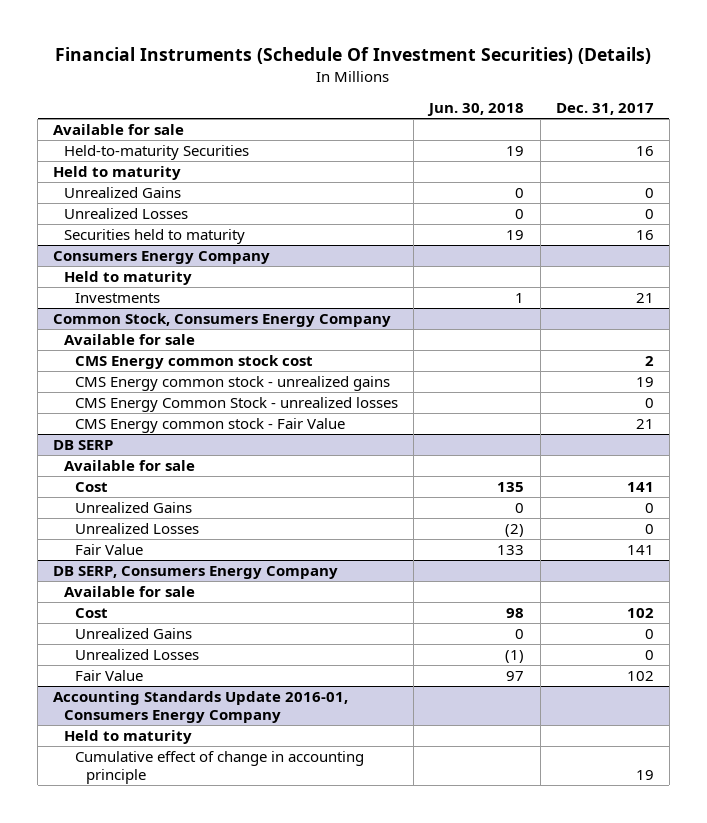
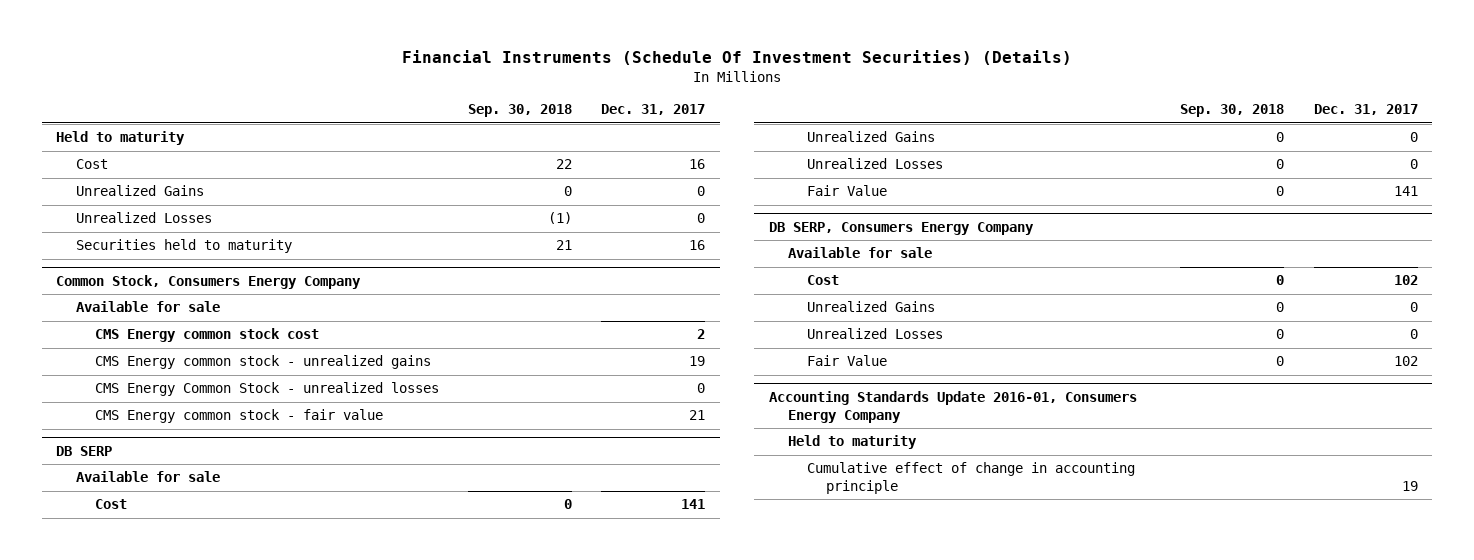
[427,102,525,116] Jun. 30, 2018 -> none
none -> [467,104,572,118] Sep. 30, 2018
[53,124,185,136] Available for sale -> none
[64,145,250,161] Held-to-maturity Securities -> none
none -> [75,159,108,170] Cost
[53,251,271,265] Consumers Energy Company -> none
[64,271,193,286] Held to maturity -> none
[75,293,161,304] Investments -> none
[75,418,346,434] CMS Energy common stock - Fair Value -> [94,409,383,424] CMS Energy common stock - fair value

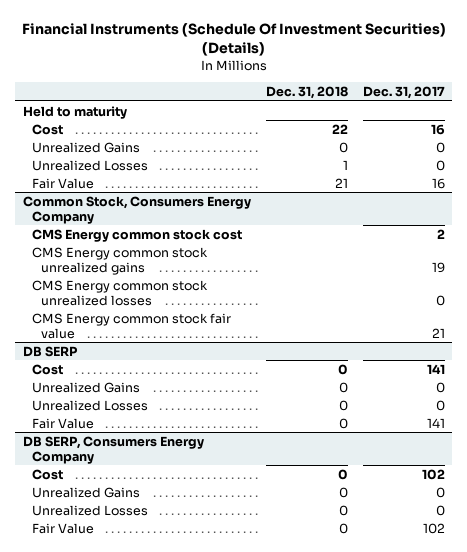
[467,104,572,118] Sep. 30, 2018 -> none
none -> [265,85,348,99] Dec. 31, 2018
[75,239,292,254] Securities held to maturity -> [31,177,94,189] Fair Value
[75,301,220,313] Available for sale -> none
[94,355,431,370] CMS Energy common stock - unrealized gains -> [31,246,208,275] CMS Energy common stock unrealized gains
[94,382,439,397] CMS Energy Common Stock - unrealized losses -> [31,279,208,306] CMS Energy common stock unrealized losses
[94,409,383,424] CMS Energy common stock - fair value -> [31,312,231,339] CMS Energy common stock fair value
[75,471,220,483] Available for sale -> none
[788,247,933,259] Available for sale -> none
[769,391,1138,423] Accounting Standards Update 2016-01, Consumers Energy Company -> none
[788,435,918,450] Held to maturity -> none
[807,462,1136,494] Cumulative effect of change in accounting principle -> none

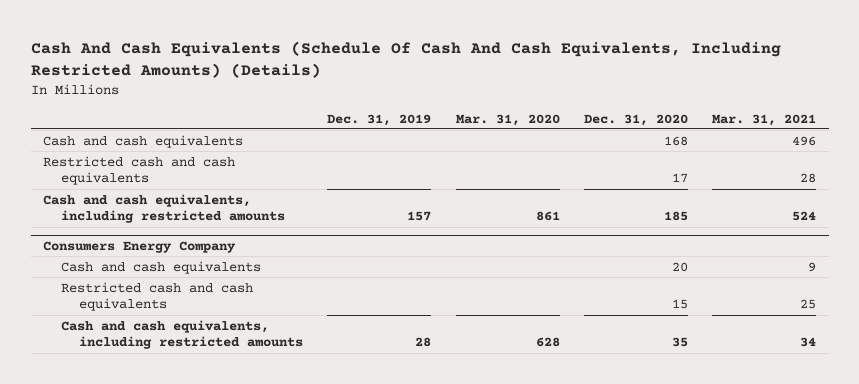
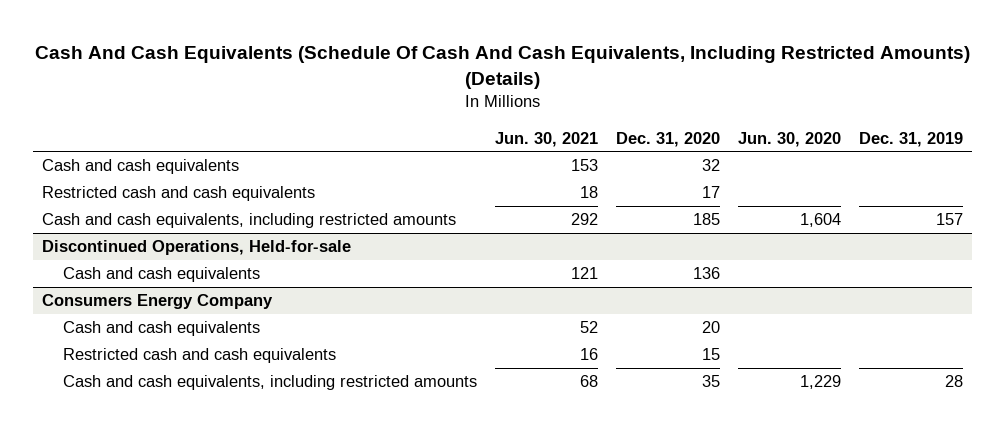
[455,113,560,126] Mar. 31, 2020 -> none
[712,113,817,126] Mar. 31, 2021 -> none
none -> [495,131,599,147] Jun. 30, 2021
none -> [738,131,842,147] Jun. 30, 2020
[663,135,688,146] 168 -> [702,159,721,172] 32
none -> [42,240,352,256] Discontinued Operations, Held-for-sale
none -> [62,267,260,283] Cash and cash equivalents

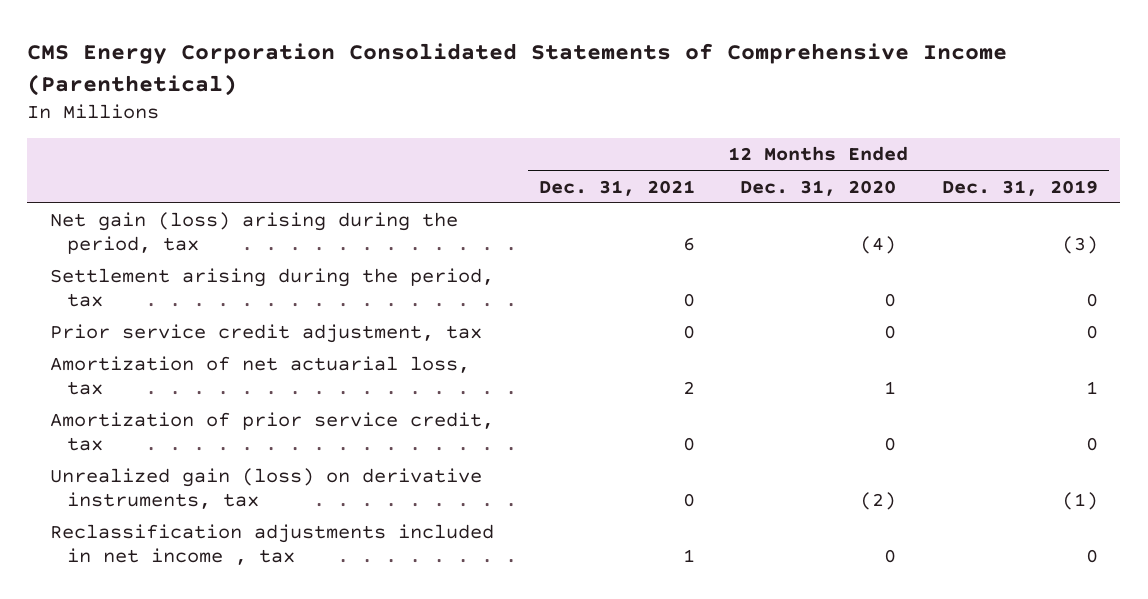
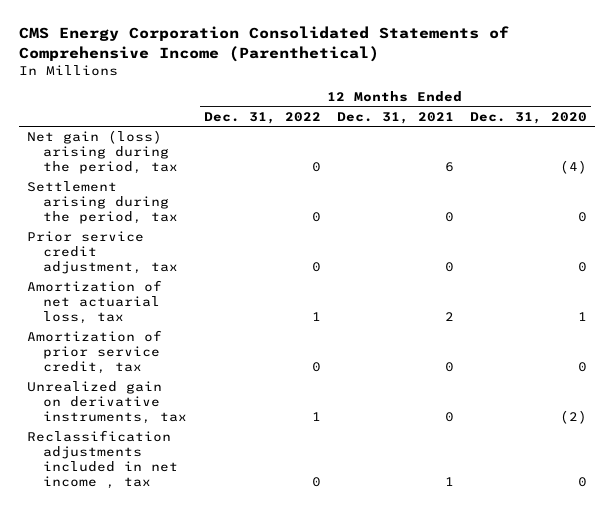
[941,179,1098,196] Dec. 31, 2019 -> none
none -> [203,111,321,124] Dec. 31, 2022
[49,468,482,509] Unrealized gain (loss) on derivative instruments, tax -> [27,381,188,425] Unrealized gain on derivative instruments, tax

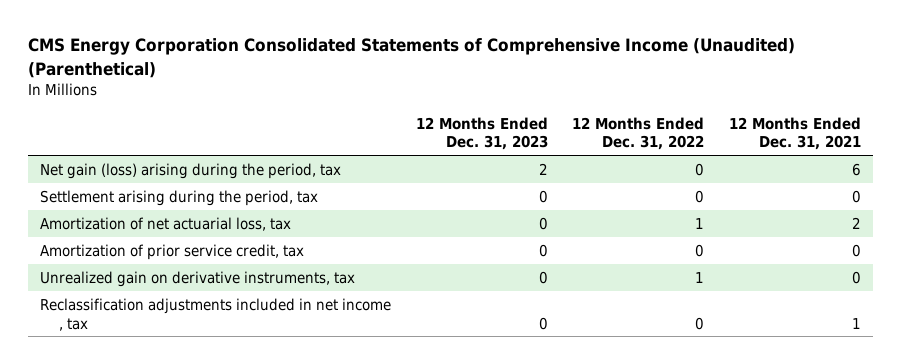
[19,26,510,62] CMS Energy Corporation Consolidated Statements of Comprehensive Income (Parenthetical) -> [27,38,795,78] CMS Energy Corporation Consolidated Statements of Comprehensive Income (Unaudited) (Parenthetical)
[470,111,588,124] Dec. 31, 2020 -> none
none -> [415,116,548,151] 12 Months Ended Dec. 31, 2023
[27,231,179,275] Prior service credit adjustment, tax -> none

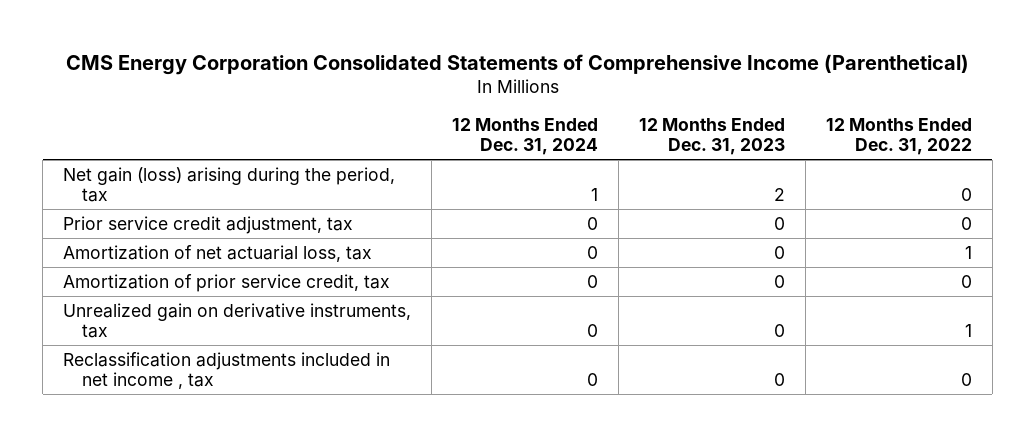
[27,38,795,78] CMS Energy Corporation Consolidated Statements of Comprehensive Income (Unaudited) (Parenthetical) -> [65,53,969,75] CMS Energy Corporation Consolidated Statements of Comprehensive Income (Parenthetical)
[729,116,862,151] 12 Months Ended Dec. 31, 2021 -> none
none -> [452,117,599,156] 12 Months Ended Dec. 31, 2024
[40,189,319,206] Settlement arising during the period, tax -> none
none -> [63,215,354,234] Prior service credit adjustment, tax

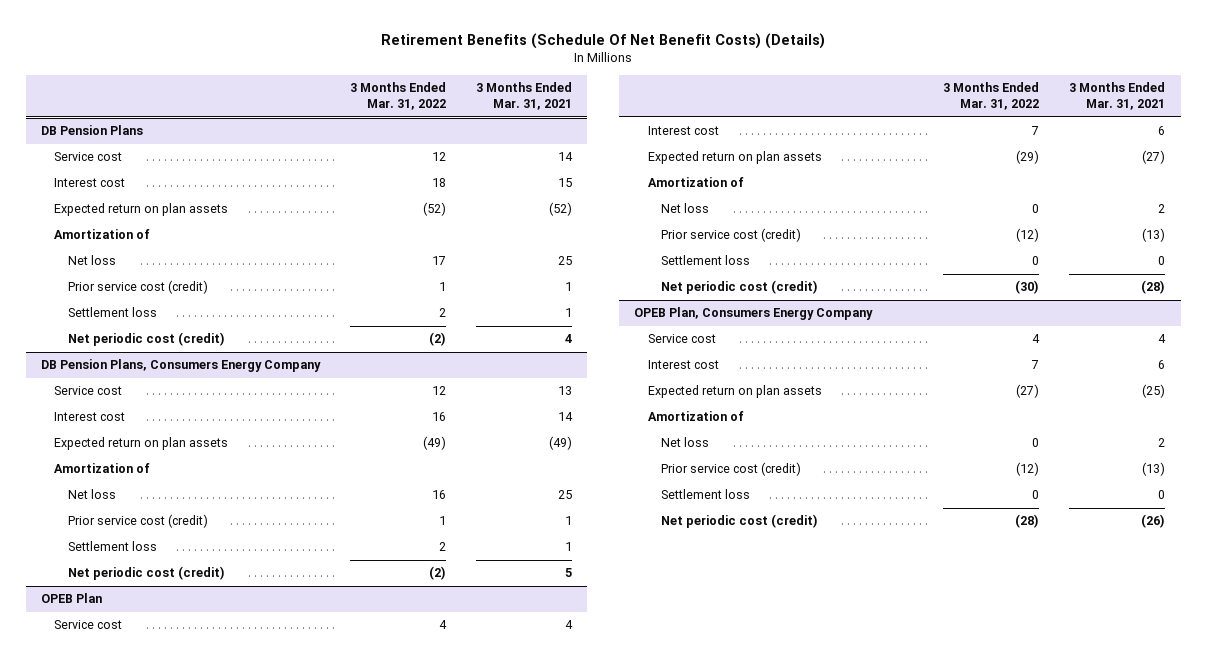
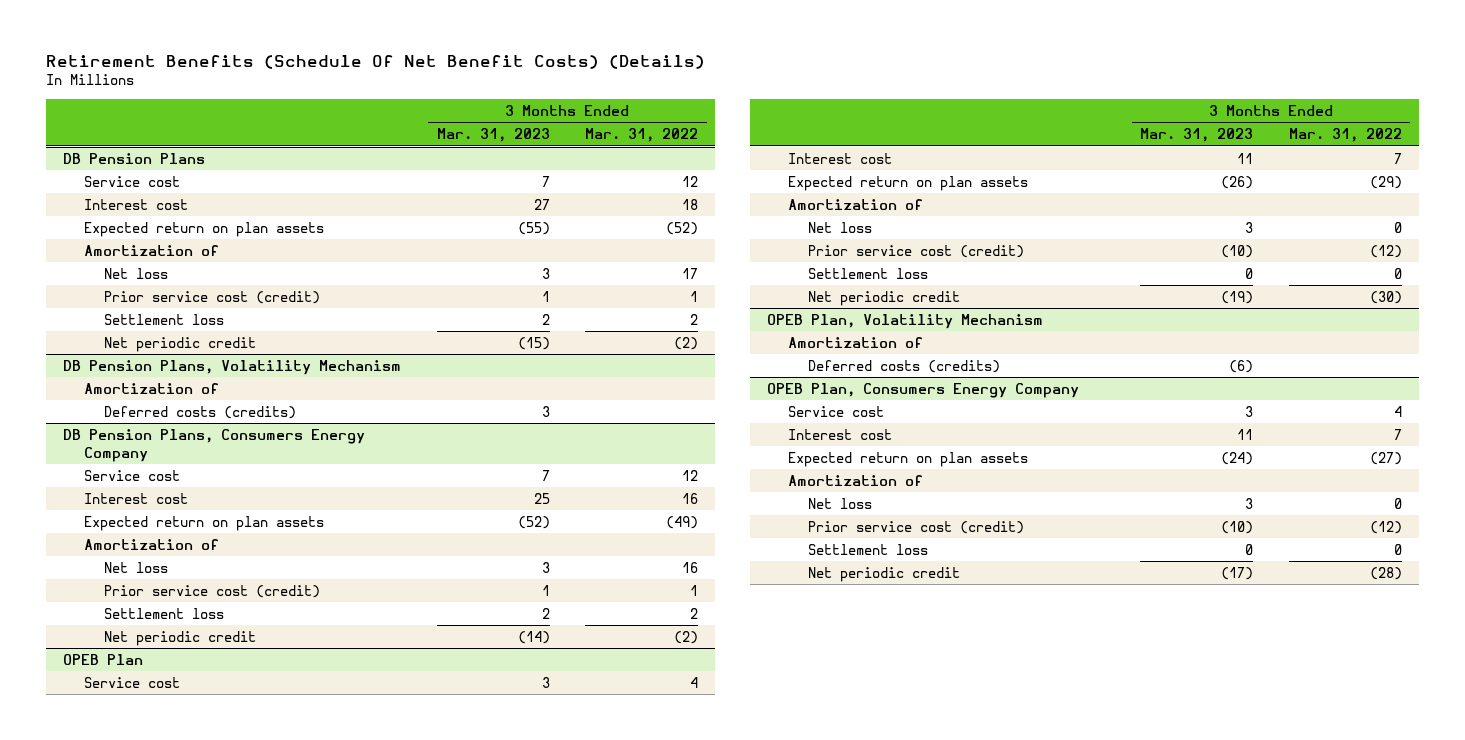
[476,82,573,111] 3 Months Ended Mar. 31, 2021 -> none
none -> [436,128,550,143] Mar. 31, 2023
[67,332,225,347] Net periodic cost (credit) -> [104,336,257,352] Net periodic credit
none -> [63,359,402,375] DB Pension Plans, Volatility Mechanism
none -> [83,382,219,394] Amortization of
none -> [104,405,297,419] Deferred costs (credits)
[67,566,225,581] Net periodic cost (credit) -> [104,630,257,646] Net periodic credit
[661,280,819,295] Net periodic cost (credit) -> [808,290,961,306] Net periodic credit
none -> [767,313,1044,329] OPEB Plan, Volatility Mechanism
none -> [787,336,923,348] Amortization of
none -> [808,359,1001,373] Deferred costs (credits)
[661,514,819,529] Net periodic cost (credit) -> [808,566,961,582] Net periodic credit

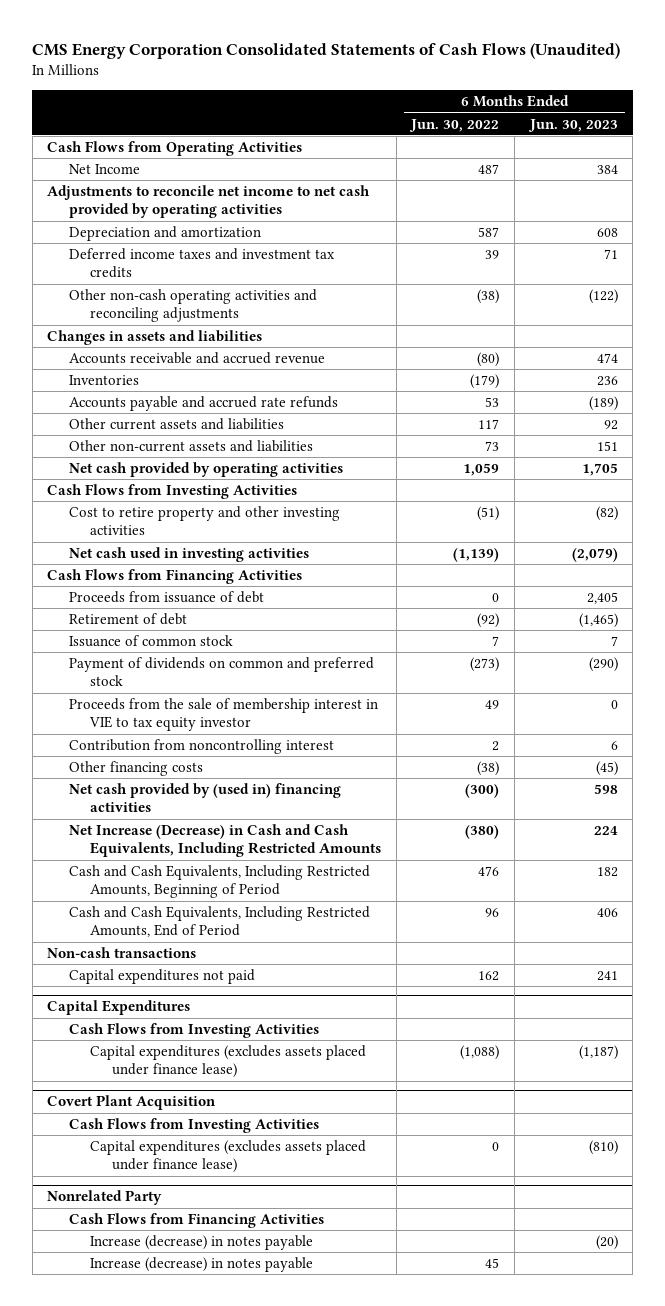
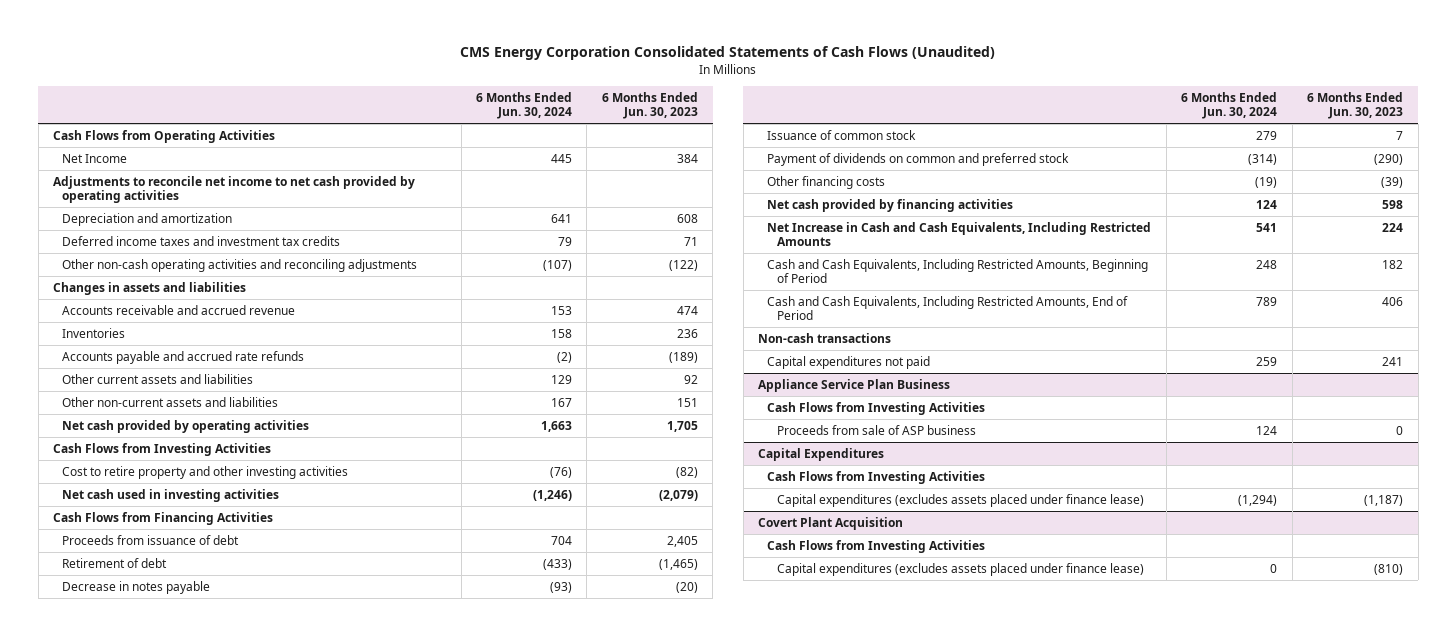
[409,118,500,132] Jun. 30, 2022 -> none
none -> [475,91,572,120] 6 Months Ended Jun. 30, 2024
none -> [62,580,211,594] Decrease in notes payable
[68,697,378,732] Proceeds from the sale of membership interest in VIE to tax equity investor -> none
[68,738,334,754] Contribution from noncontrolling interest -> none
[595,760,618,776] (45) -> [1381,176,1404,188] (39)
[68,782,341,813] Net cash provided by (used in) financing activities -> [767,198,1014,212] Net cash provided by financing activities
[68,823,382,858] Net Increase (Decrease) in Cash and Cash Equivalents, Including Restricted Amounts -> [767,221,1152,247] Net Increase in Cash and Cash Equivalents, Including Restricted Amounts
none -> [758,378,951,392] Appliance Service Plan Business
none -> [767,401,986,415] Cash Flows from Investing Activities
none -> [776,424,976,435] Proceeds from sale of ASP business
[47,1190,163,1206] Nonrelated Party -> none
[68,1212,324,1228] Cash Flows from Financing Activities -> none
[90,1234,314,1250] Increase (decrease) in notes payable -> none
[90,1256,314,1272] Increase (decrease) in notes payable -> none

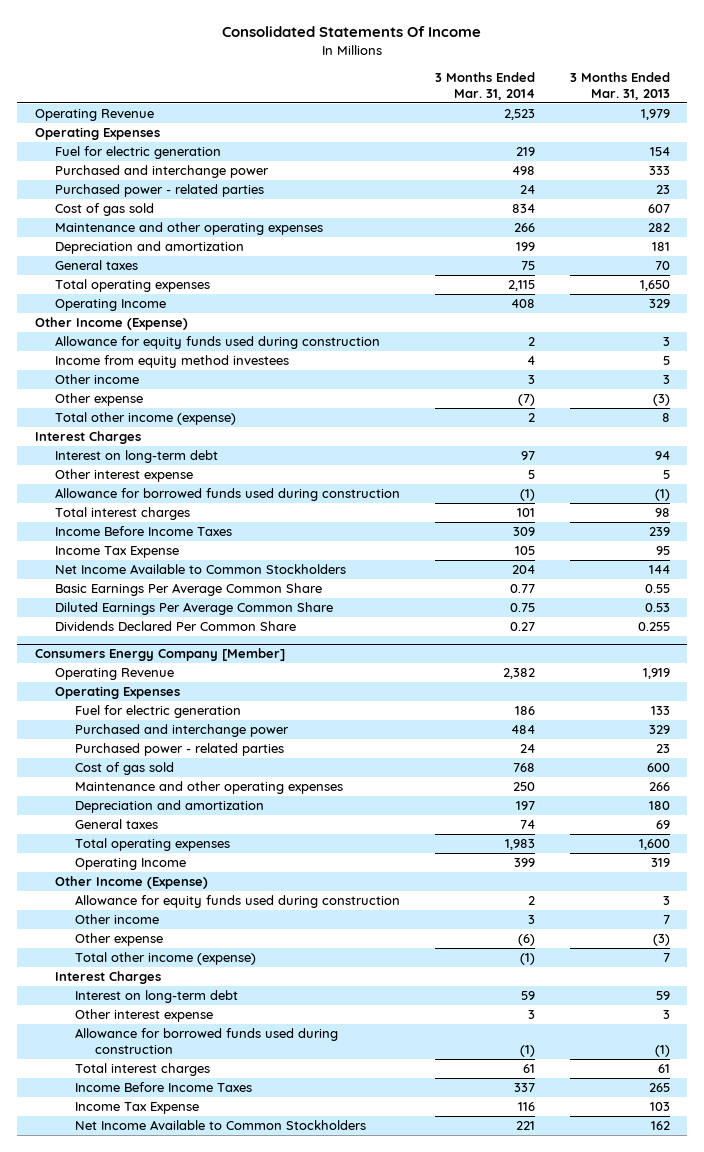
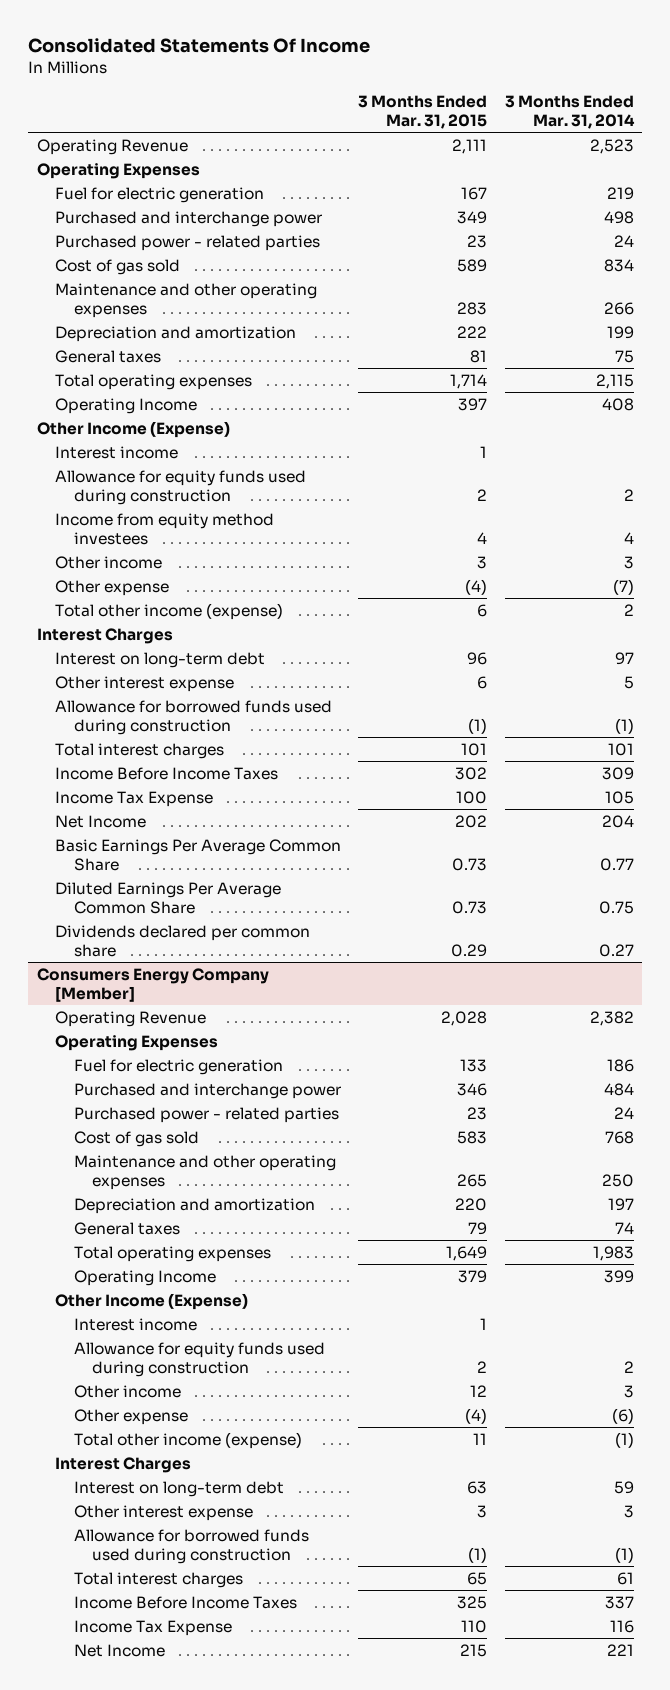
[569,71,670,100] 3 Months Ended Mar. 31, 2013 -> none
none -> [358,94,488,129] 3 Months Ended Mar. 31, 2015
none -> [55,445,179,459] Interest income
[54,564,346,575] Net Income Available to Common Stockholders -> none
none -> [55,814,147,828] Net Income
[54,621,296,632] Dividends Declared Per Common Share -> [55,924,311,957] Dividends declared per common share
none -> [73,1317,197,1331] Interest income
[75,1120,367,1131] Net Income Available to Common Stockholders -> [73,1643,165,1657] Net Income

